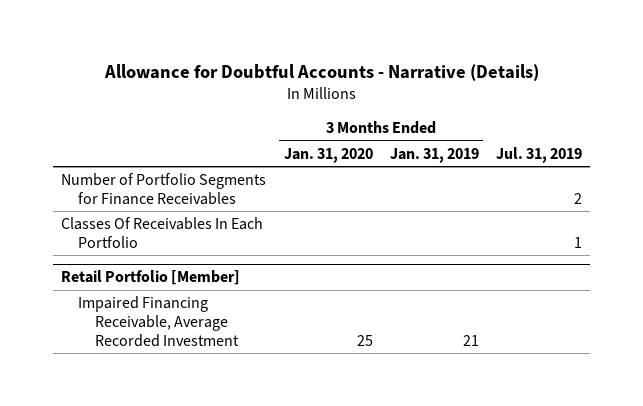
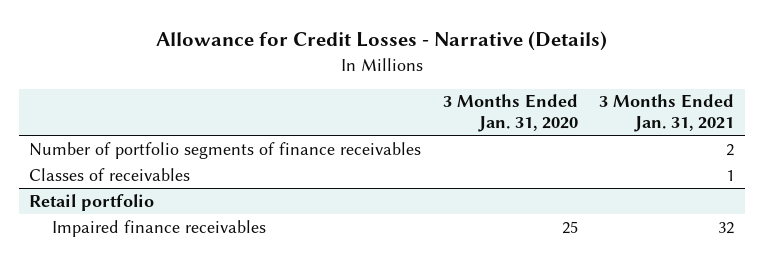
[103,63,539,81] Allowance for Doubtful Accounts - Narrative (Details) -> [155,31,607,52] Allowance for Credit Losses - Narrative (Details)
[389,147,479,163] Jan. 31, 2019 -> none
[495,146,582,163] Jul. 31, 2019 -> none
none -> [599,94,735,133] 3 Months Ended Jan. 31, 2021
[61,172,267,205] Number of Portfolio Segments for Finance Receivables -> [29,141,422,159] Number of portfolio segments of finance receivables
[61,216,264,248] Classes Of Receivables In Each Portfolio -> [29,167,191,181] Classes of receivables
[61,270,241,286] Retail Portfolio [Member] -> [29,193,155,211] Retail portfolio
[78,295,239,347] Impaired Financing Receivable, Average Recorded Investment -> [51,219,266,237] Impaired finance receivables

